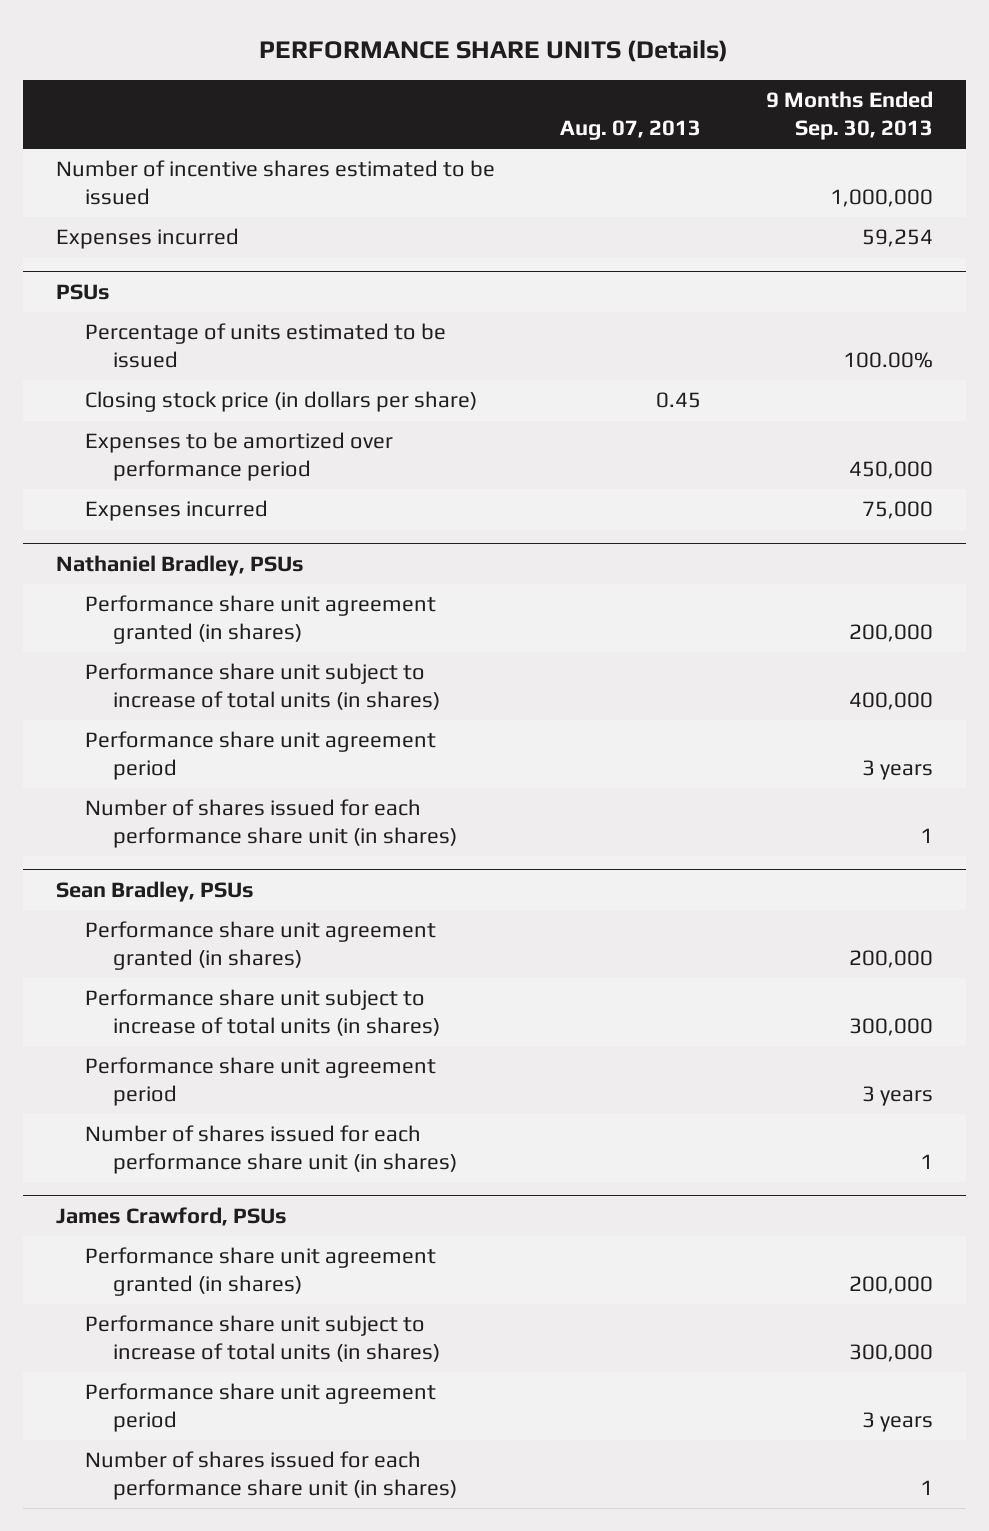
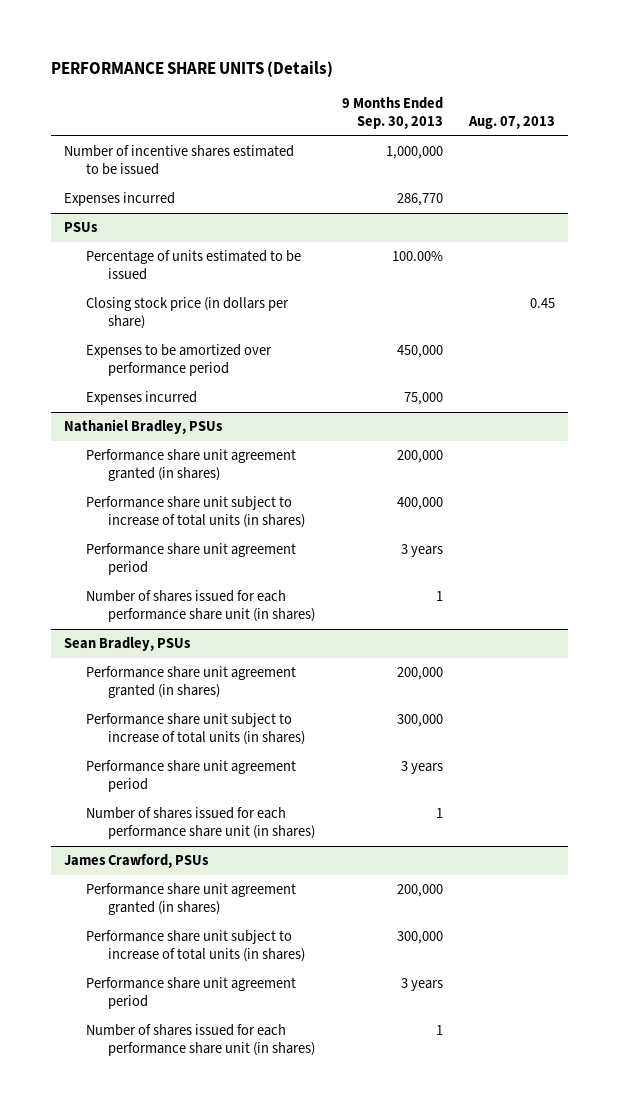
[862,229,934,248] 59,254 -> [396,193,443,207] 286,770

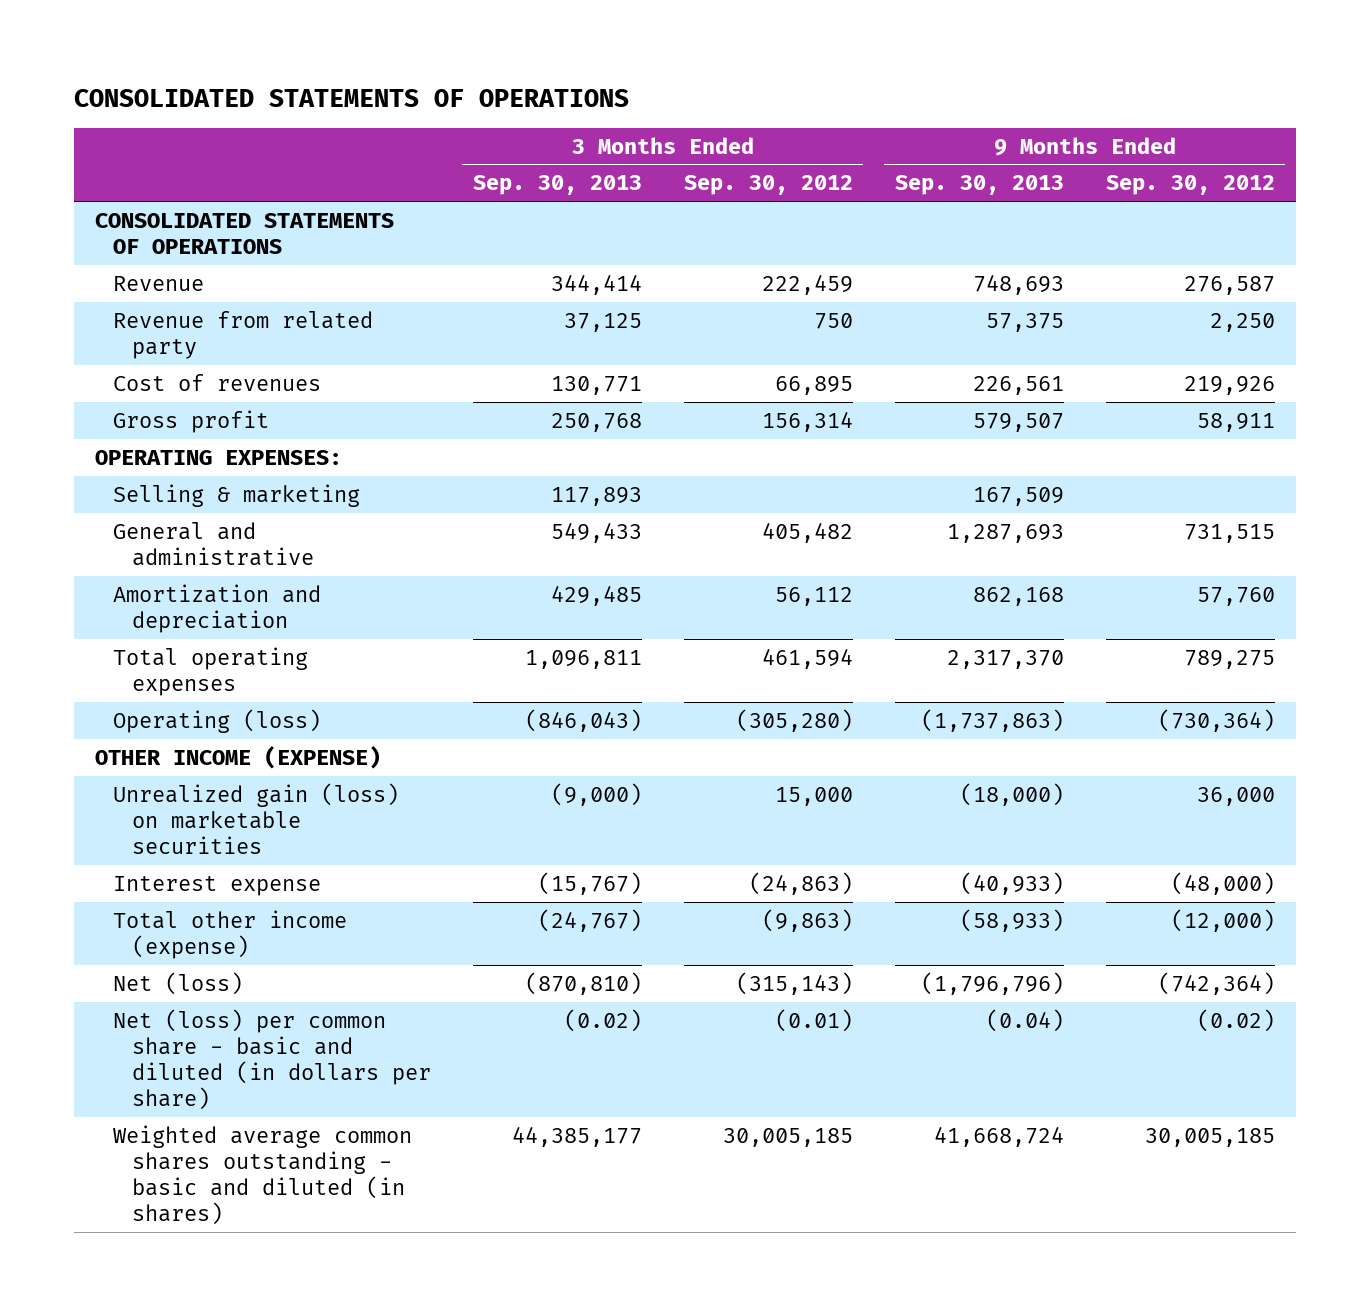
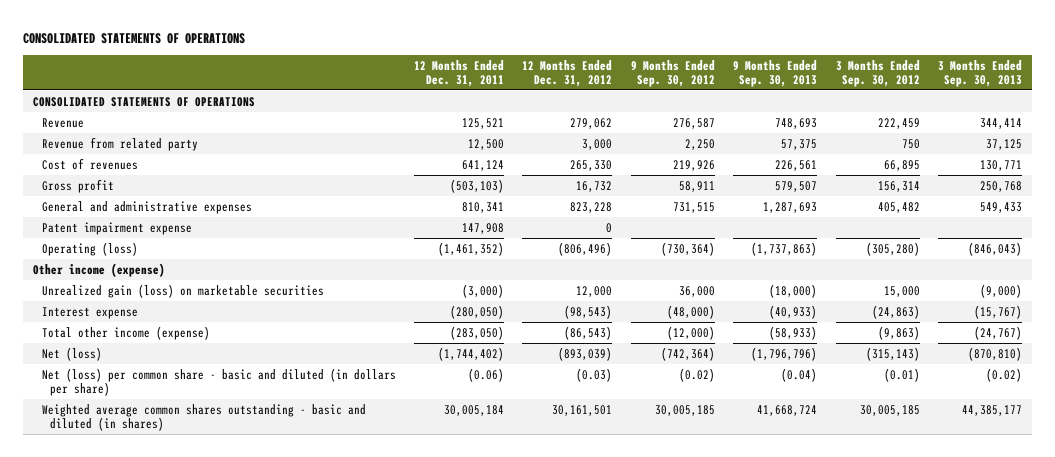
none -> [414,59,505,87] 12 Months Ended Dec. 31, 2011
none -> [522,59,613,87] 12 Months Ended Dec. 31, 2012
[94,449,342,465] OPERATING EXPENSES: -> none
[113,483,361,507] Selling & marketing -> none
[113,583,322,633] Amortization and depreciation -> none
[113,646,309,696] Total operating expenses -> none
[113,521,314,566] General and administrative -> [41,200,252,214] General and administrative expenses
none -> [41,221,192,235] Patent impairment expense
[94,745,381,769] OTHER INCOME (EXPENSE) -> [32,262,165,277] Other income (expense)

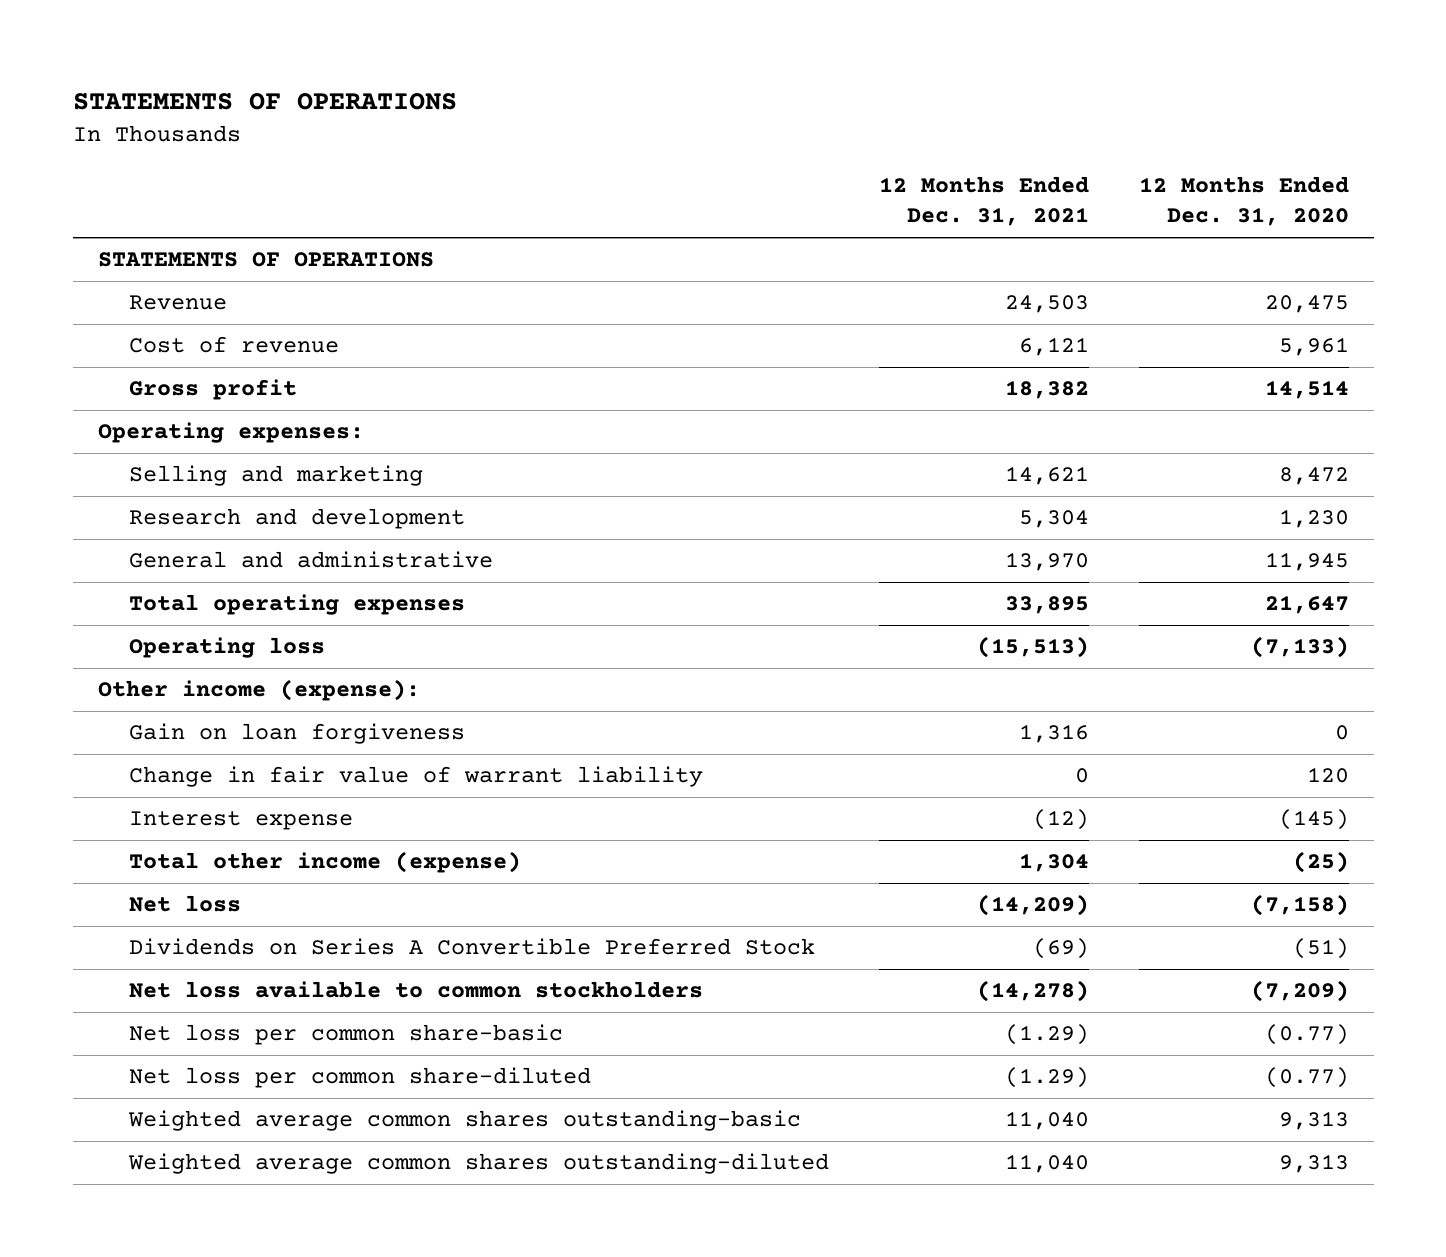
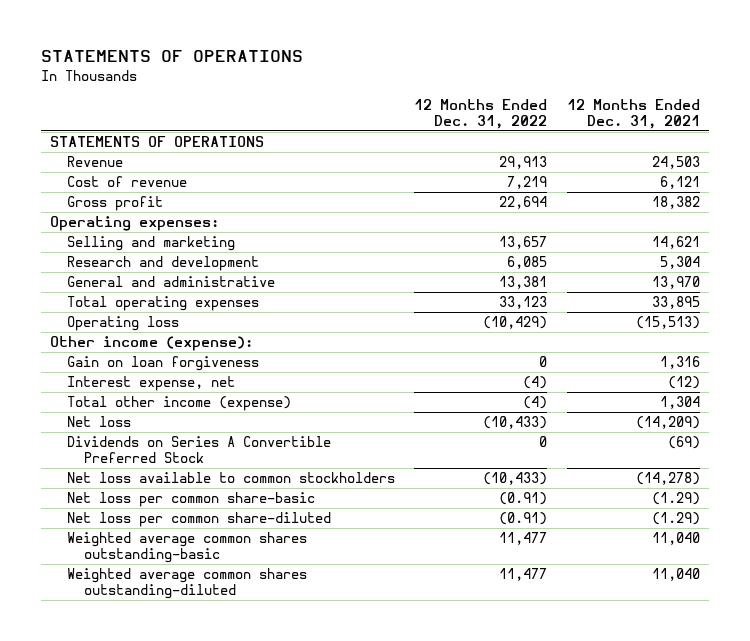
[1138,176,1349,227] 12 Months Ended Dec. 31, 2020 -> none
none -> [414,98,548,129] 12 Months Ended Dec. 31, 2022
[128,766,703,788] Change in fair value of warrant liability -> none
[128,811,353,831] Interest expense -> [67,376,236,392] Interest expense, net

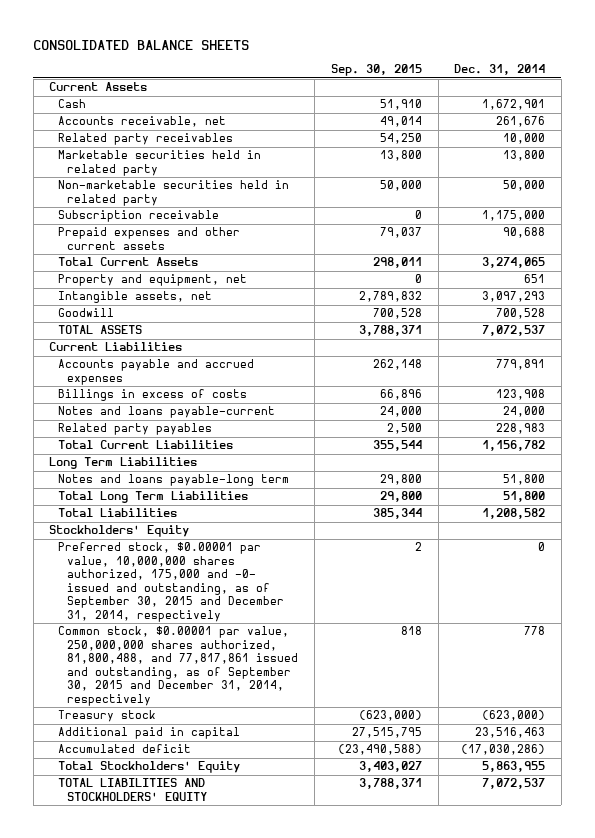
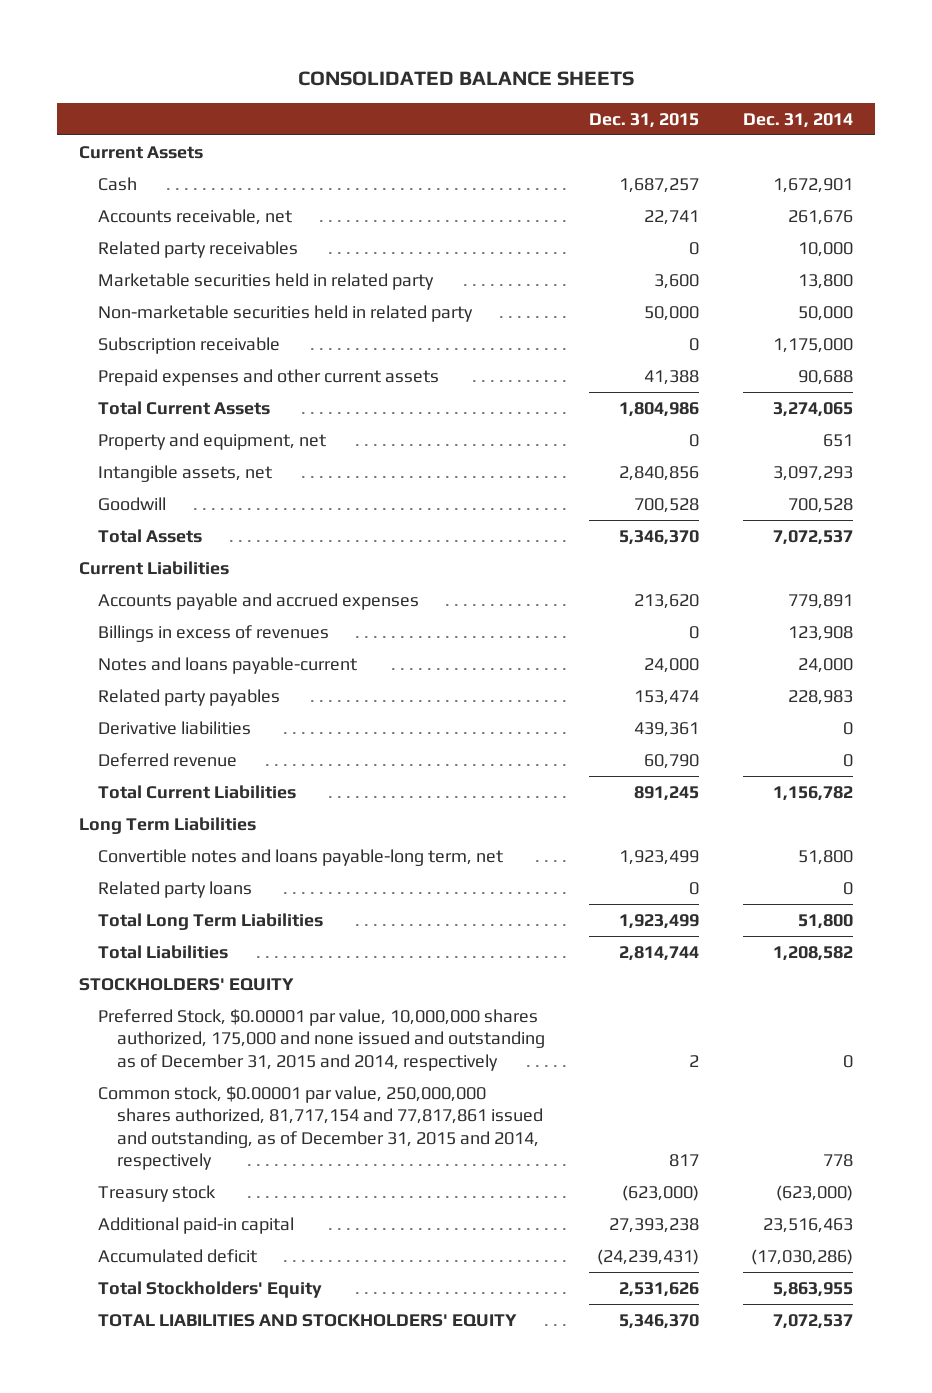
[330,64,422,77] Sep. 30, 2015 -> none
none -> [588,112,699,128] Dec. 31, 2015
[58,325,143,335] TOTAL ASSETS -> [98,528,203,543] Total Assets
[58,389,248,402] Billings in excess of costs -> [98,624,330,642] Billings in excess of revenues
none -> [98,720,252,735] Derivative liabilities
none -> [98,752,238,767] Deferred revenue
[58,474,290,487] Notes and loans payable-long term -> [98,848,504,866] Convertible notes and loans payable-long term, net
none -> [98,880,253,898] Related party loans
[49,525,190,538] Stockholders' Equity -> [78,977,294,991] STOCKHOLDERS' EQUITY
[58,542,285,622] Preferred stock, $0.00001 par value, 10,000,000 shares authorized, 175,000 and -0- issued and outstanding, as of September 30, 2015 and December 31, 2014, respectively -> [98,1008,546,1071] Preferred Stock, $0.00001 par value, 10,000,000 shares authorized, 175,000 and none issued and outstanding as of December 31, 2015 and 2014, respectively
[58,626,299,706] Common stock, $0.00001 par value, 250,000,000 shares authorized, 81,800,488, and 77,817,861 issued and outstanding, as of September 30, 2015 and December 31, 2014, respectively -> [98,1085,544,1171] Common stock, $0.00001 par value, 250,000,000 shares authorized, 81,717,154 and 77,817,861 issued and outstanding, as of December 31, 2015 and 2014, respectively
[58,727,241,740] Additional paid in capital -> [98,1216,295,1234] Additional paid-in capital

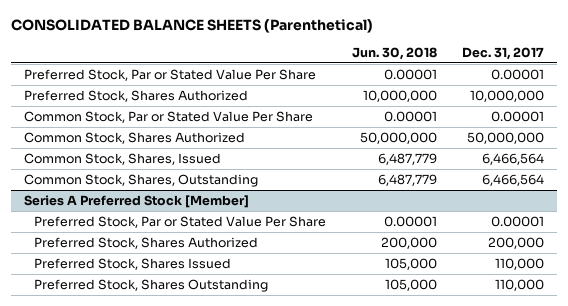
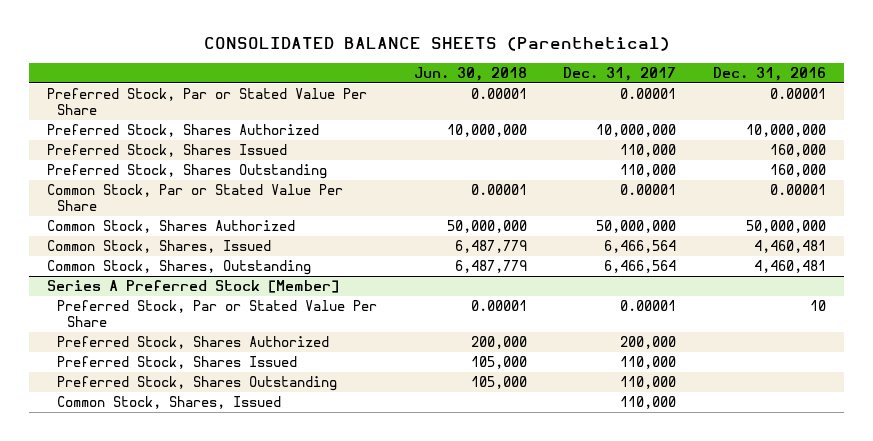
none -> [713,66,827,81] Dec. 31, 2016
none -> [47,144,288,158] Preferred Stock, Shares Issued
none -> [47,164,328,180] Preferred Stock, Shares Outstanding
none -> [56,396,281,410] Common Stock, Shares, Issued

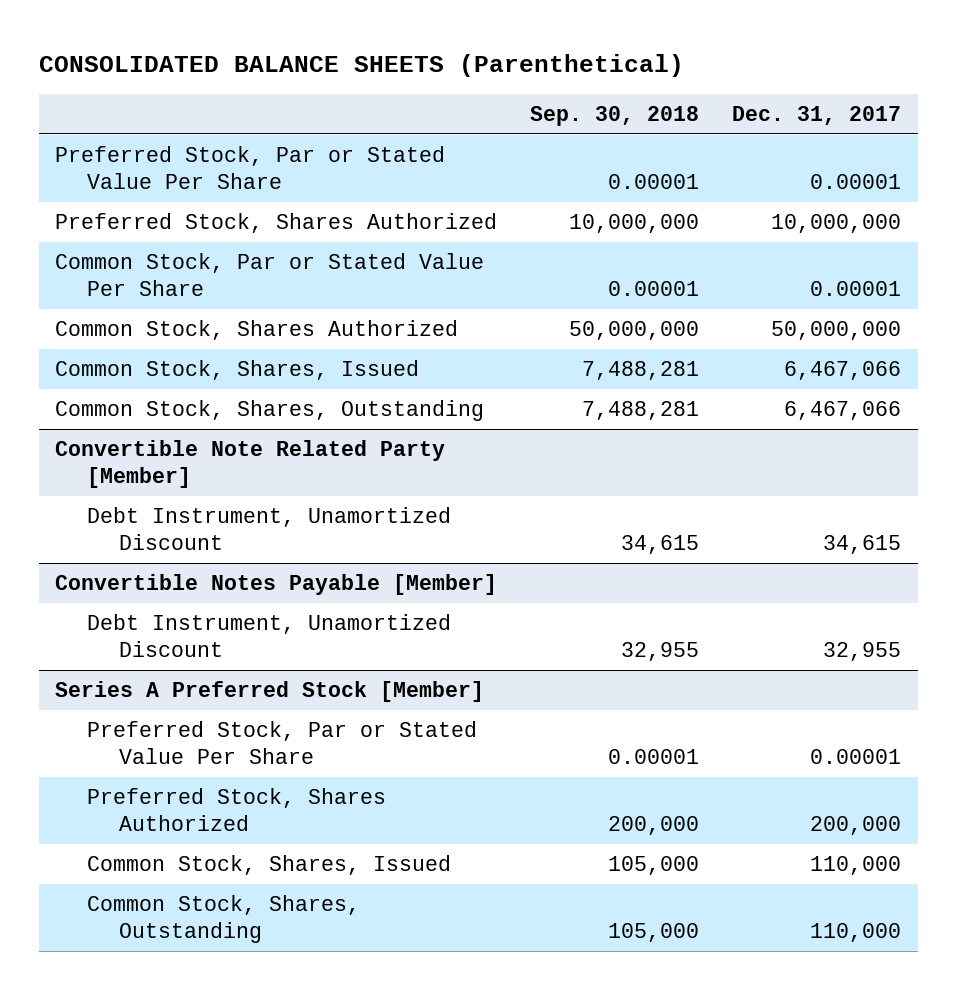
[413,66,527,81] Jun. 30, 2018 -> none
[713,66,827,81] Dec. 31, 2016 -> none
none -> [530,105,700,126] Sep. 30, 2018
[47,144,288,158] Preferred Stock, Shares Issued -> none
[47,164,328,180] Preferred Stock, Shares Outstanding -> none
[604,240,677,254] 6,466,564 -> [784,361,902,381] 6,467,066
[604,260,677,274] 6,466,564 -> [784,401,902,421] 6,467,066
none -> [55,440,446,489] Convertible Note Related Party [Member]
none -> [87,507,452,551] Debt Instrument, Unamortized Discount
none -> [55,574,498,596] Convertible Notes Payable [Member]
none -> [87,614,452,658] Debt Instrument, Unamortized Discount
[56,356,297,370] Preferred Stock, Shares Issued -> none
[56,376,337,392] Preferred Stock, Shares Outstanding -> none
none -> [87,895,361,944] Common Stock, Shares, Outstanding

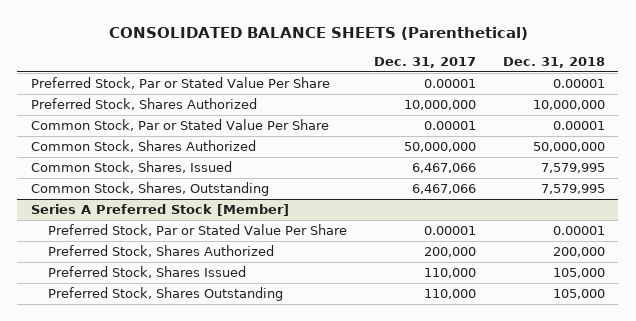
[530,105,700,126] Sep. 30, 2018 -> none
none -> [502,57,605,69] Dec. 31, 2018
[55,440,446,489] Convertible Note Related Party [Member] -> none
[87,507,452,551] Debt Instrument, Unamortized Discount -> none
[55,574,498,596] Convertible Notes Payable [Member] -> none
[87,614,452,658] Debt Instrument, Unamortized Discount -> none
[87,855,452,876] Common Stock, Shares, Issued -> [48,266,247,279] Preferred Stock, Shares Issued
[87,895,361,944] Common Stock, Shares, Outstanding -> [48,287,284,302] Preferred Stock, Shares Outstanding

